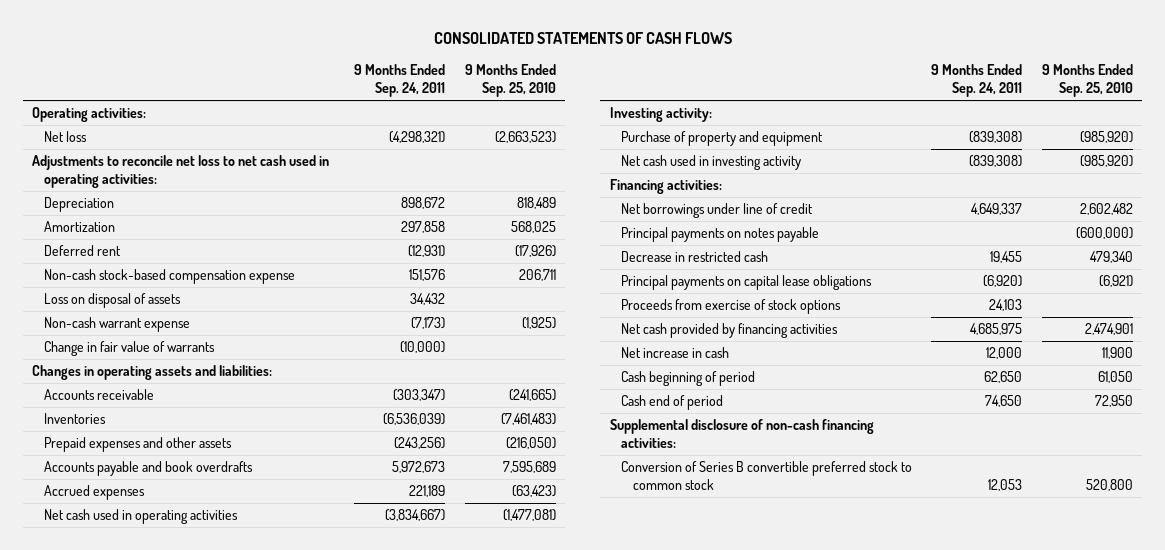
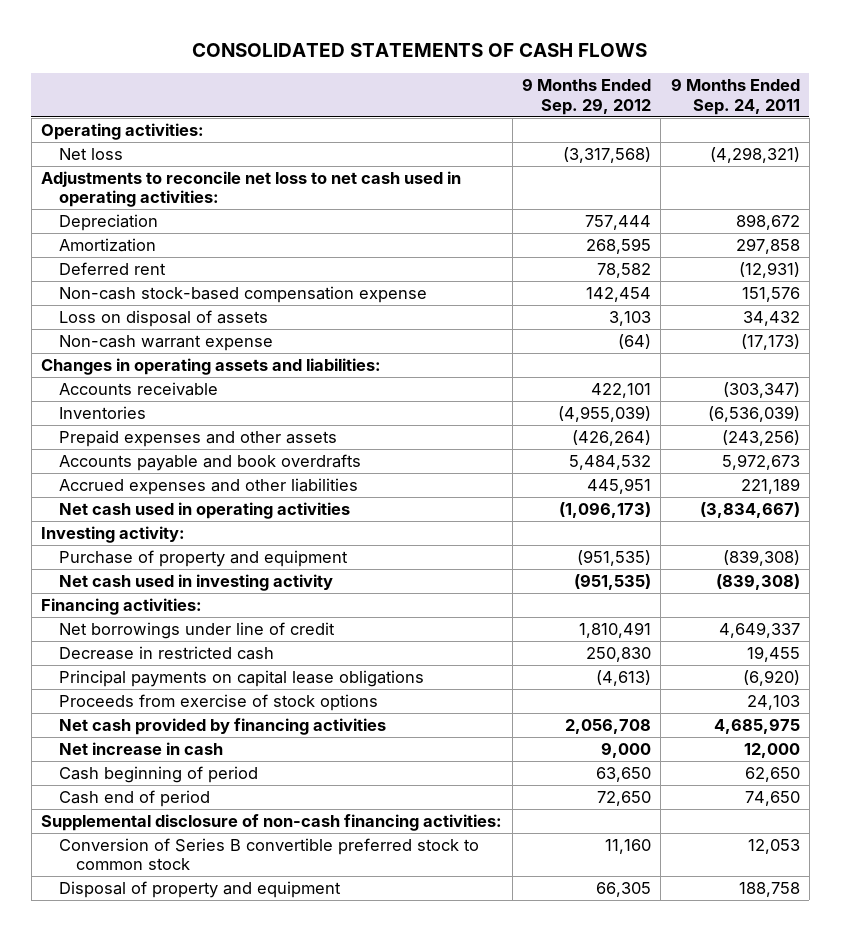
[464,64,556,98] 9 Months Ended Sep. 25, 2010 -> none
none -> [521,78,651,115] 9 Months Ended Sep. 29, 2012
[43,341,215,357] Change in fair value of warrants -> none
[411,317,446,330] (7,173) -> [740,334,800,351] (17,173)
[43,485,145,501] Accrued expenses -> [58,478,358,496] Accrued expenses and other liabilities
[621,227,820,243] Principal payments on notes payable -> none
none -> [58,881,341,899] Disposal of property and equipment

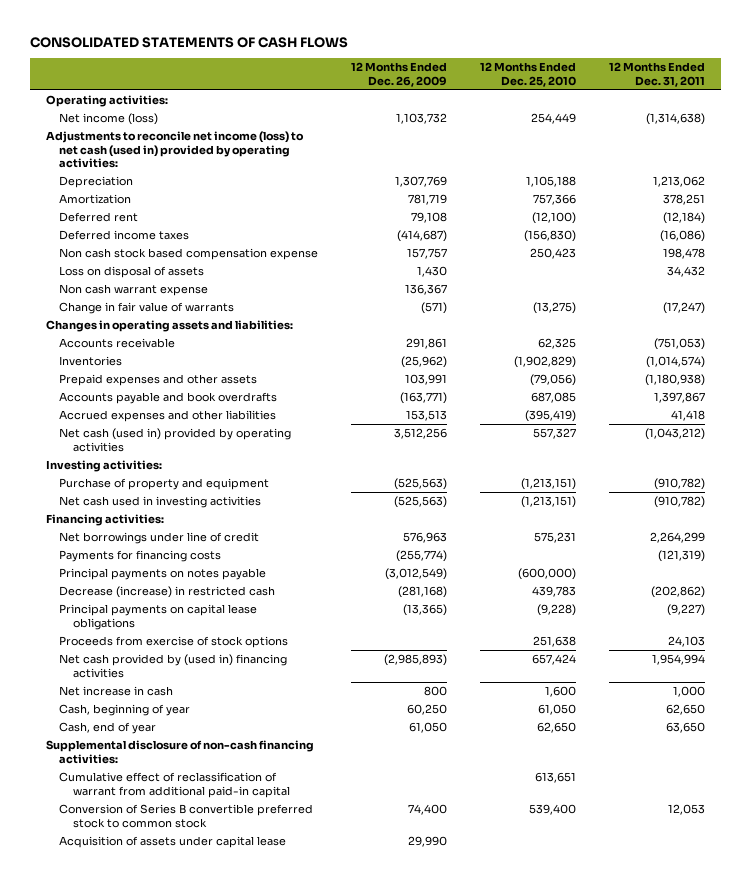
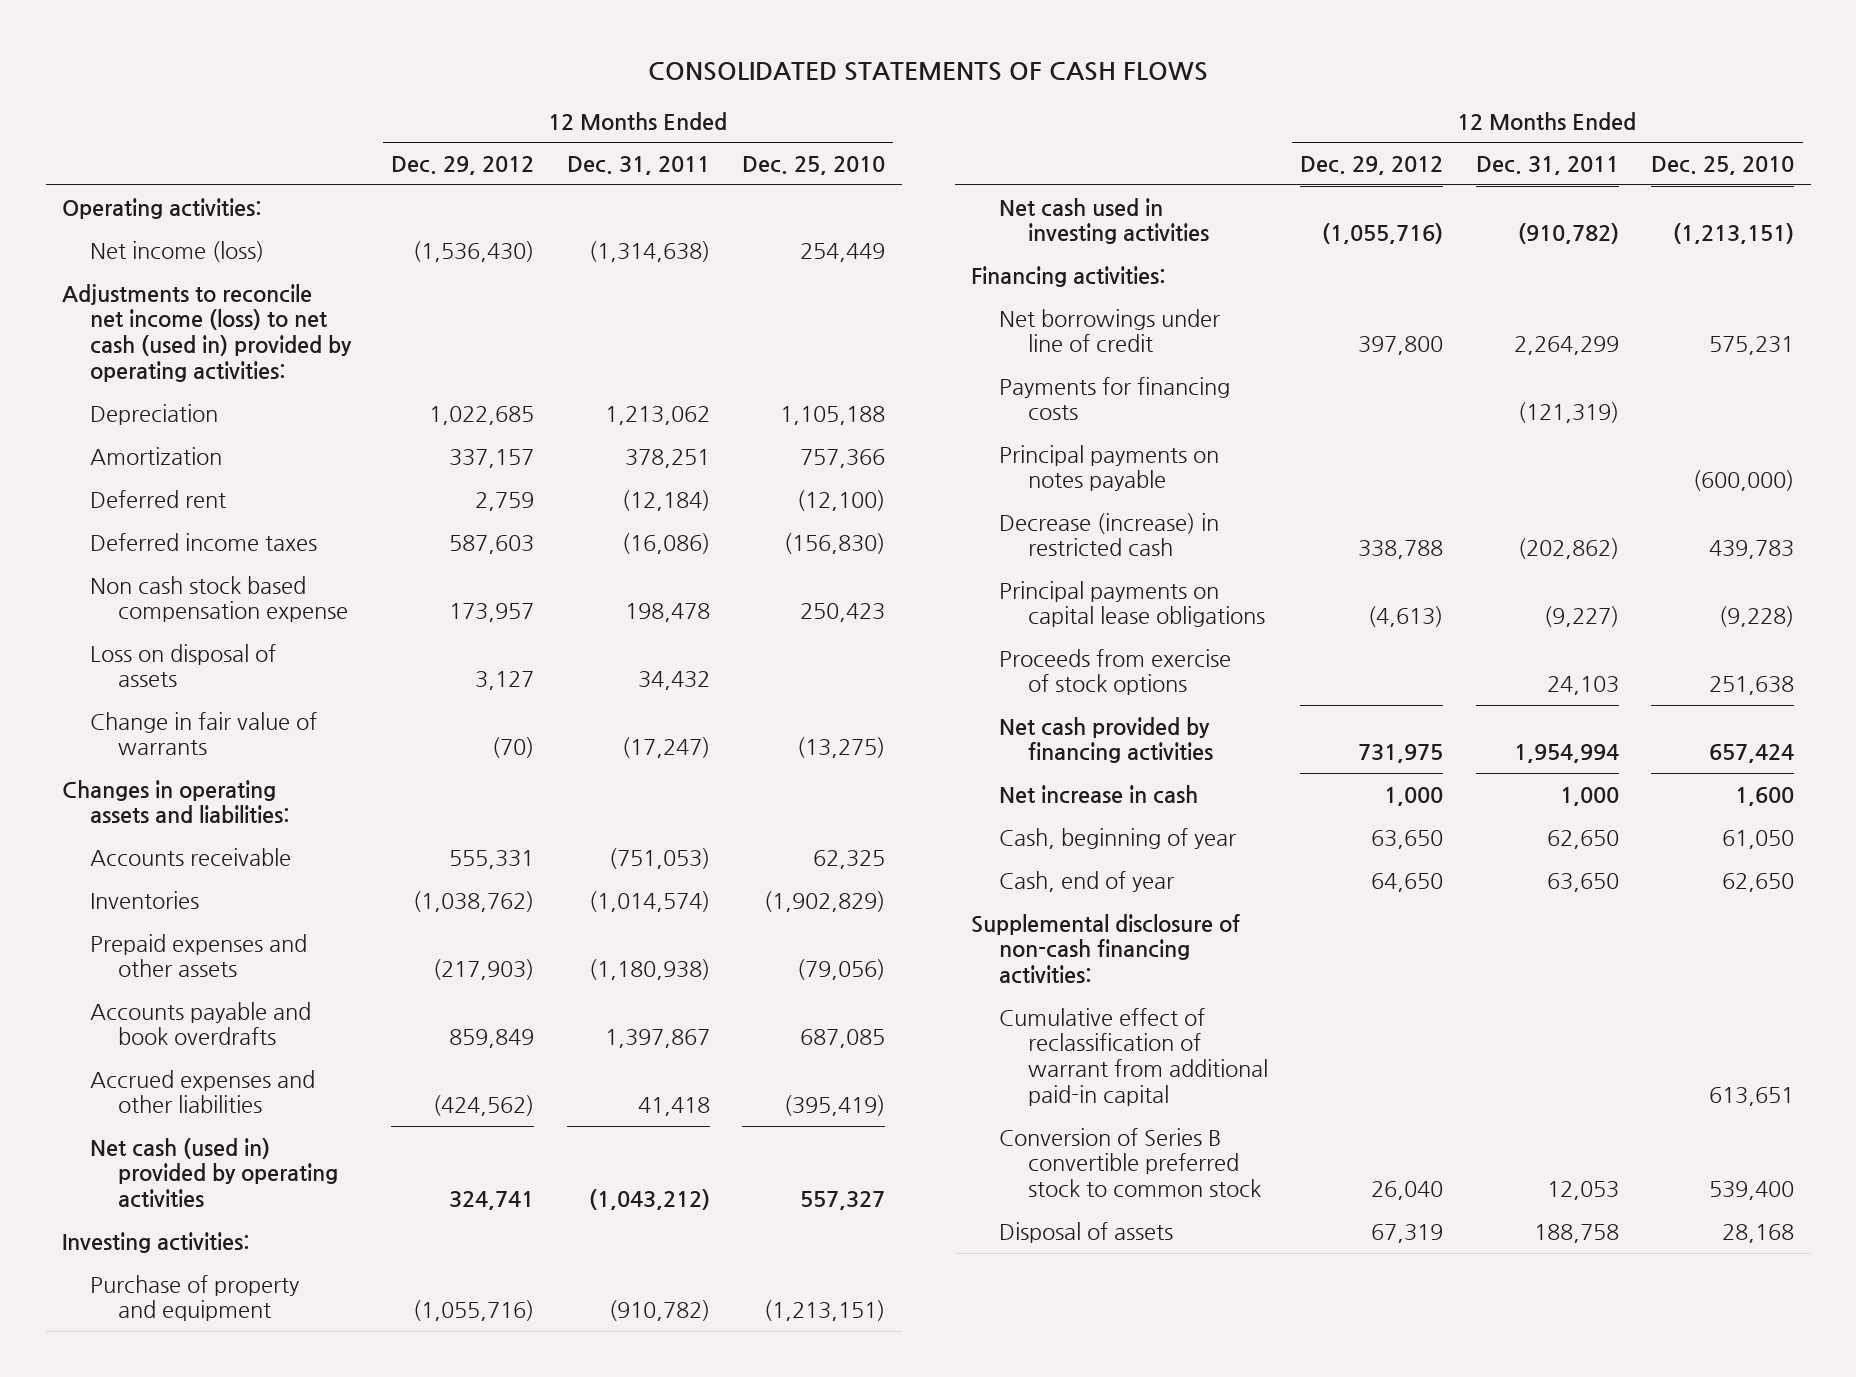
[351,62,448,87] 12 Months Ended Dec. 26, 2009 -> none
none -> [391,156,535,176] Dec. 29, 2012
[59,284,209,297] Non cash warrant expense -> none
[59,654,288,678] Net cash provided by (used in) financing activities -> [999,716,1213,764] Net cash provided by financing activities
[59,836,287,849] Acquisition of assets under capital lease -> none
none -> [999,1221,1174,1243] Disposal of assets

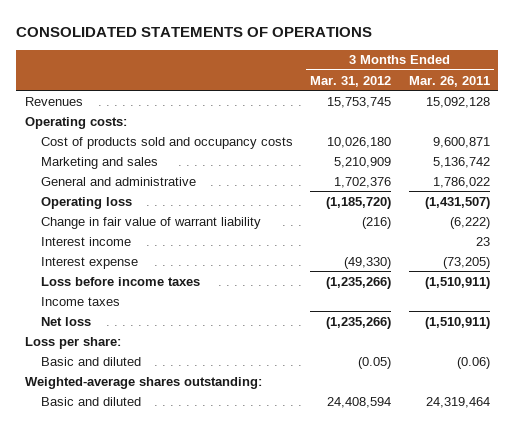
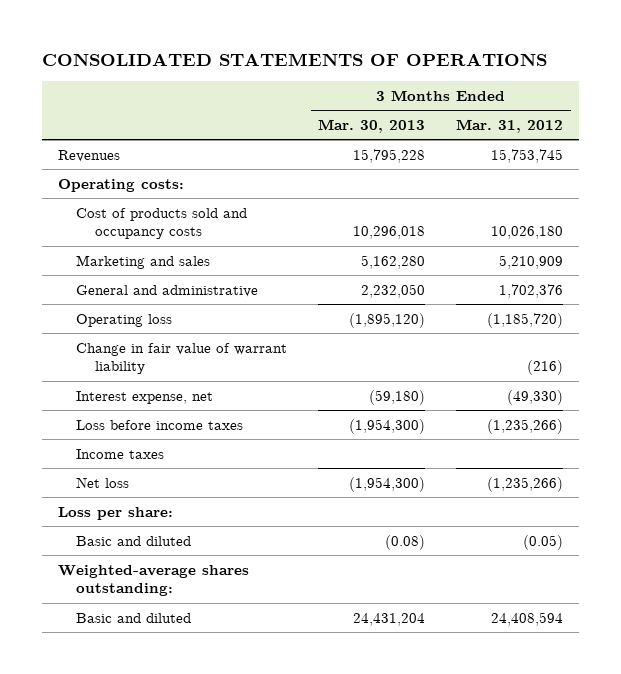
[408,75,490,87] Mar. 26, 2011 -> none
none -> [318,118,426,133] Mar. 30, 2013
[41,236,132,246] Interest income -> none
[41,256,139,269] Interest expense -> [76,390,214,404] Interest expense, net

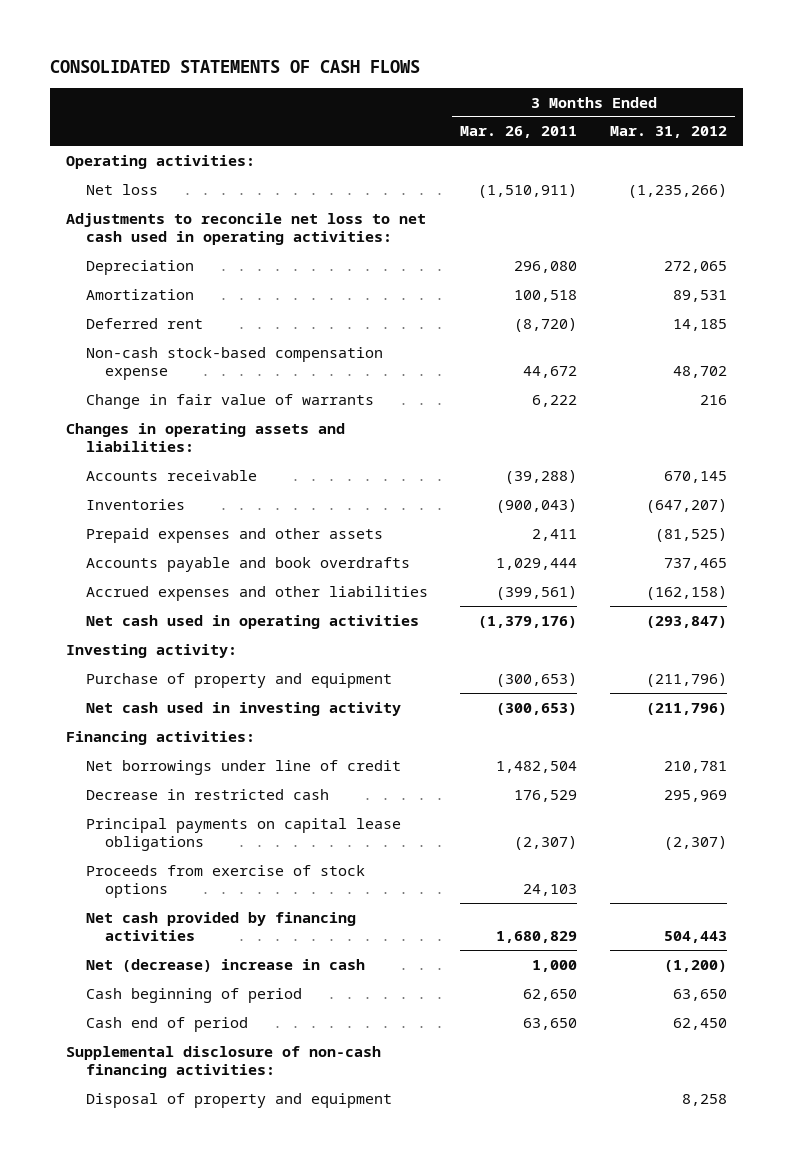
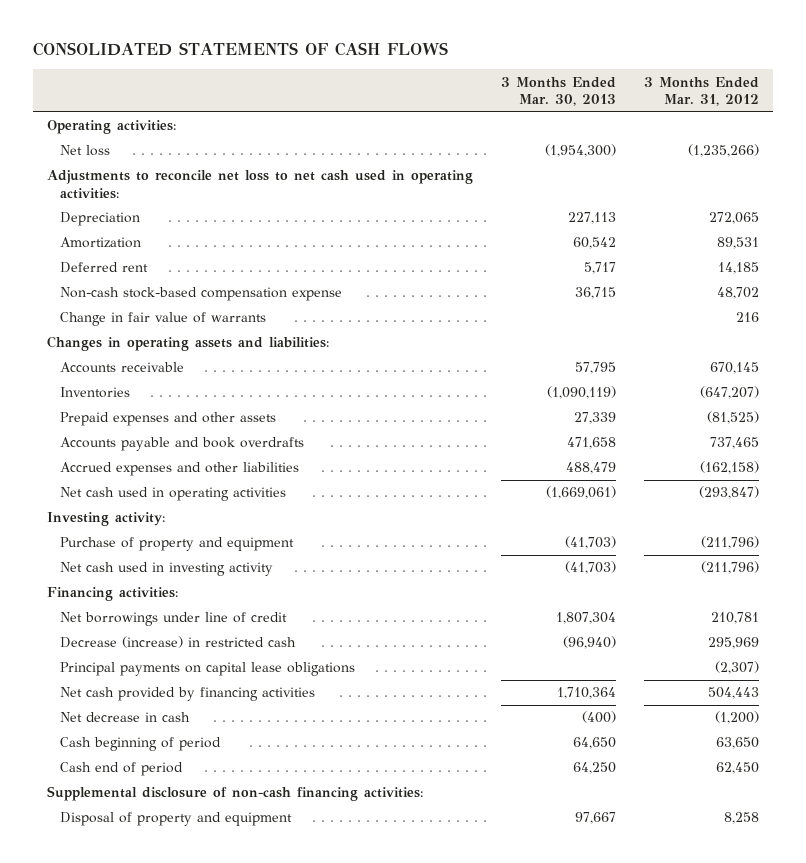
[460,126,578,139] Mar. 26, 2011 -> none
none -> [500,76,616,107] 3 Months Ended Mar. 30, 2013
[85,788,329,800] Decrease in restricted cash -> [59,636,296,649] Decrease (increase) in restricted cash
[85,864,365,899] Proceeds from exercise of stock options -> none
[85,958,365,972] Net (decrease) increase in cash -> [59,712,190,723] Net decrease in cash

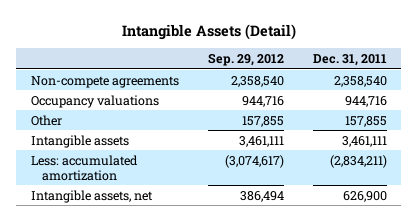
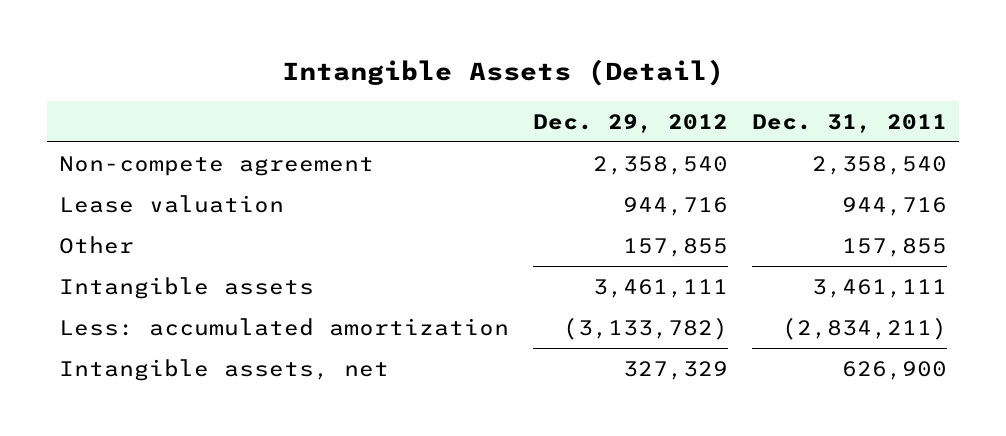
[207,53,284,67] Sep. 29, 2012 -> none
none -> [532,113,728,133] Dec. 29, 2012
[30,75,179,88] Non-compete agreements -> [59,155,375,176] Non-compete agreement
[30,94,159,108] Occupancy valuations -> [59,194,285,213] Lease valuation

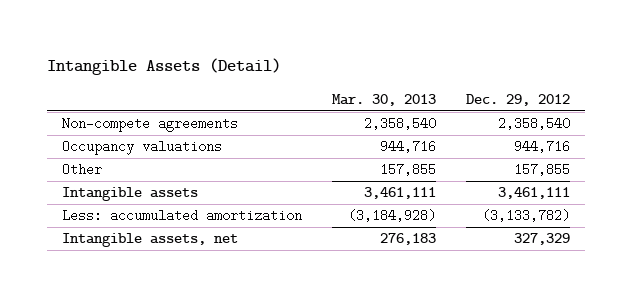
[751,113,947,133] Dec. 31, 2011 -> none
none -> [332,93,437,106] Mar. 30, 2013
[59,155,375,176] Non-compete agreement -> [62,117,239,133] Non-compete agreements
[59,194,285,213] Lease valuation -> [62,140,223,156] Occupancy valuations

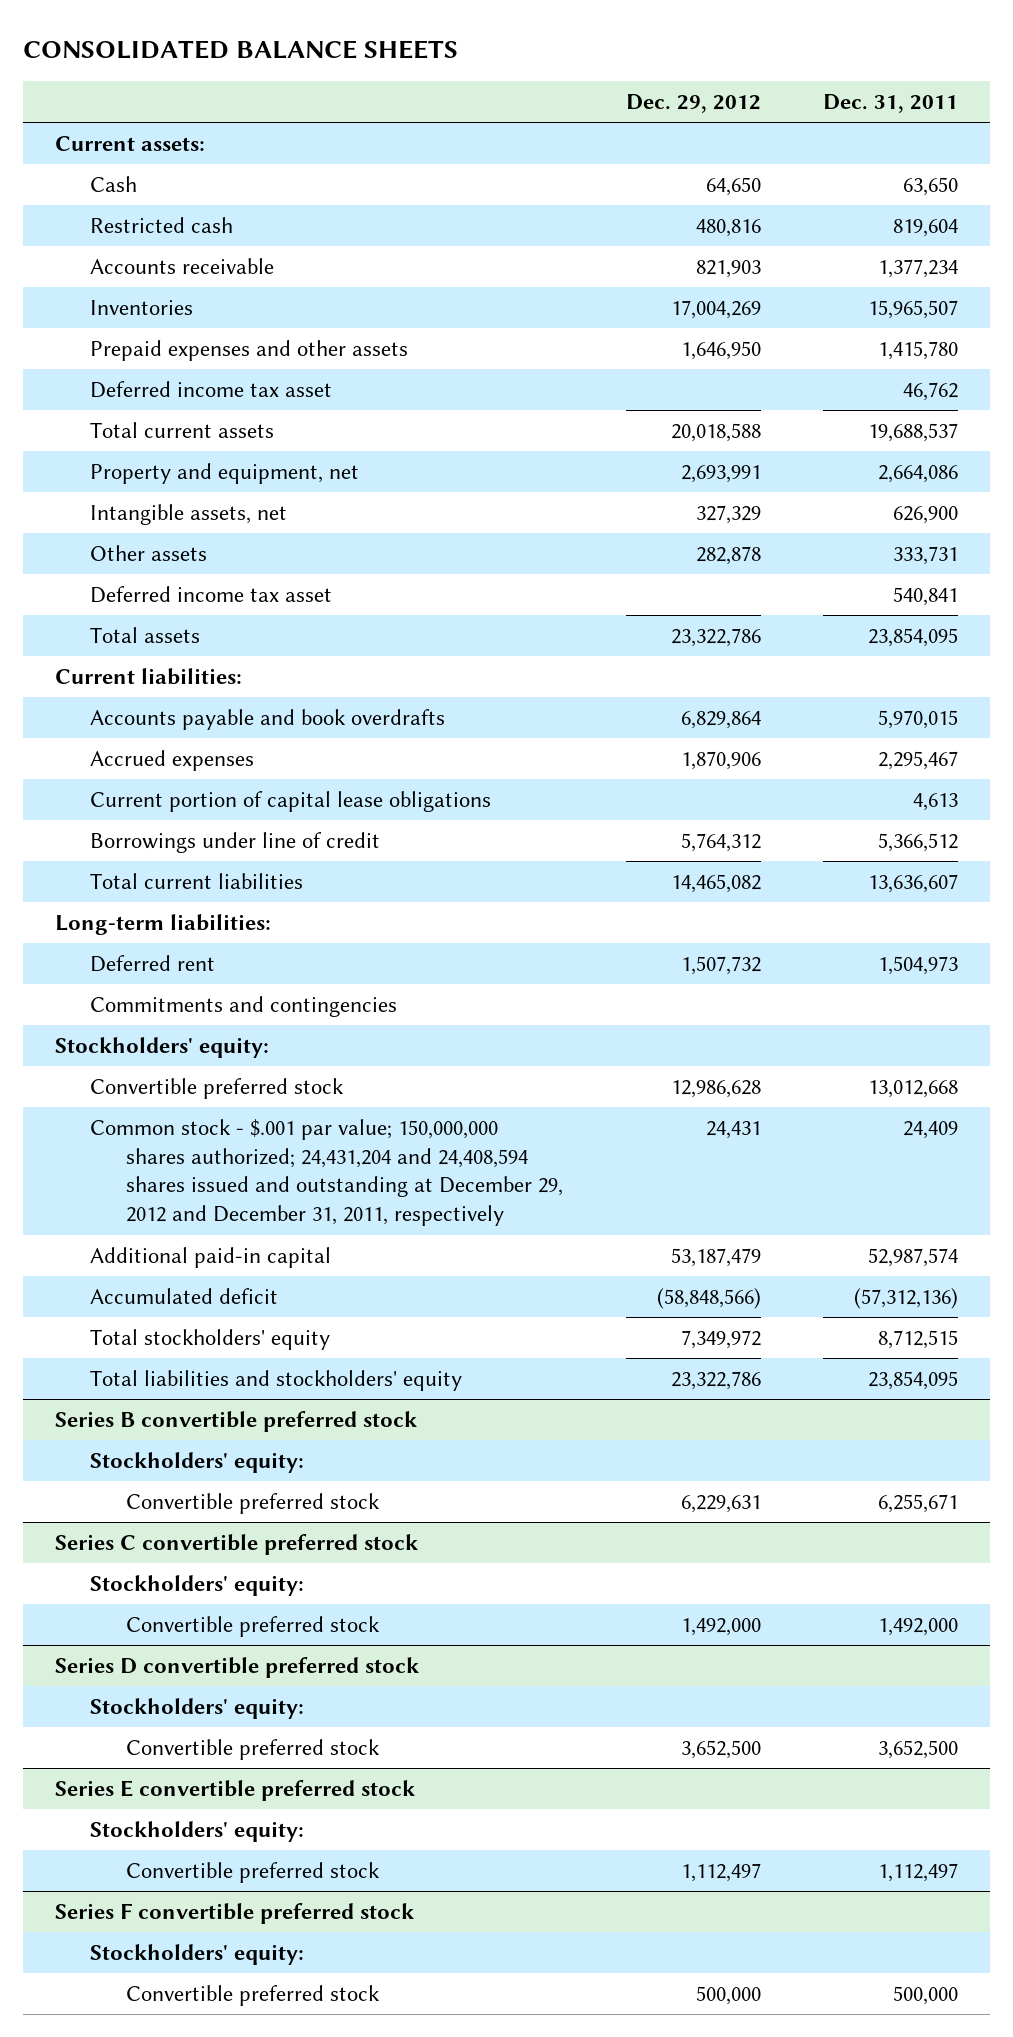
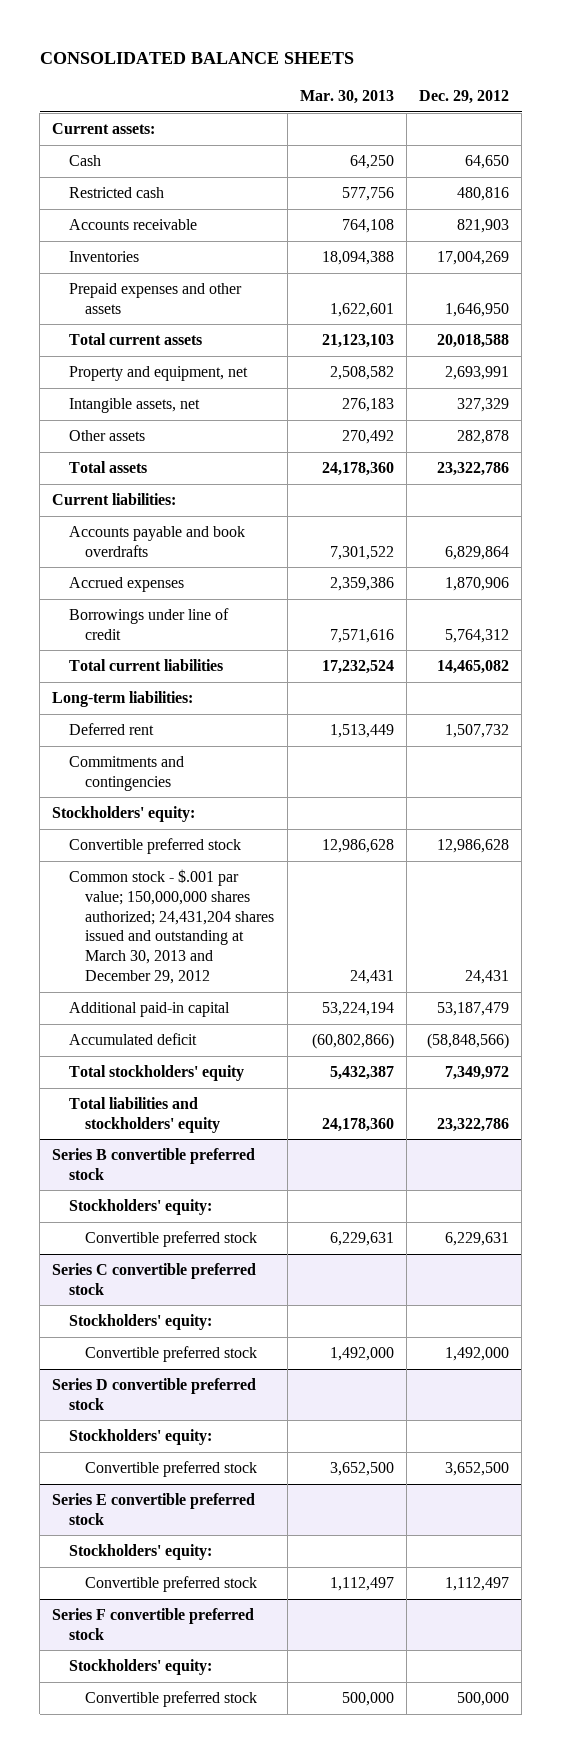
[823,93,959,113] Dec. 31, 2011 -> none
none -> [299,89,394,104] Mar. 30, 2013
[90,381,333,399] Deferred income tax asset -> none
[90,586,333,604] Deferred income tax asset -> none
[90,791,492,813] Current portion of capital lease obligations -> none
[90,1119,564,1227] Common stock - $.001 par value; 150,000,000 shares authorized; 24,431,204 and 24,408,594 shares issued and outstanding at December 29, 2012 and December 31, 2011, respectively -> [68,868,275,984] Common stock - $.001 par value; 150,000,000 shares authorized; 24,431,204 shares issued and outstanding at March 30, 2013 and December 29, 2012

